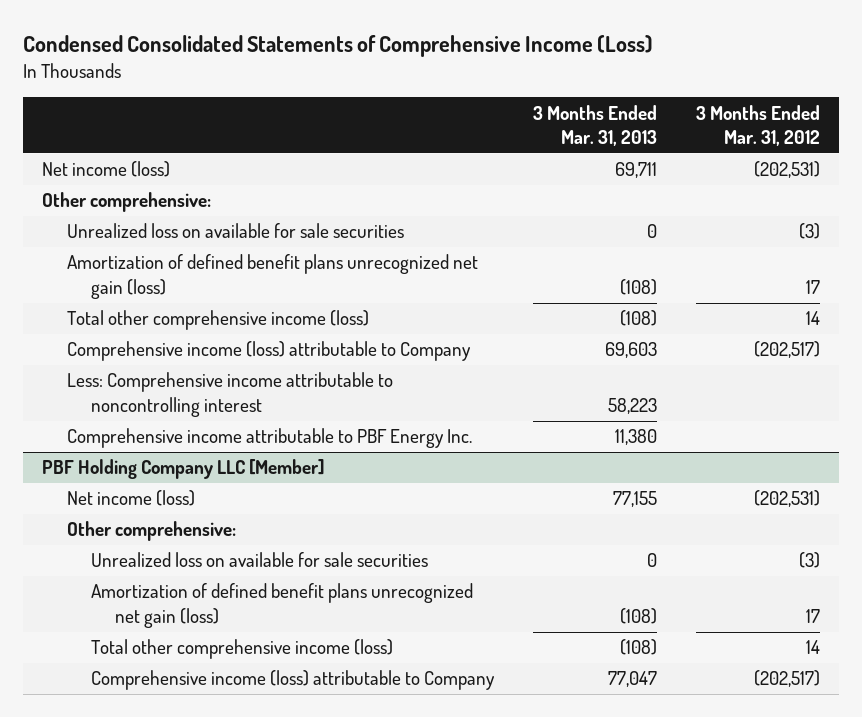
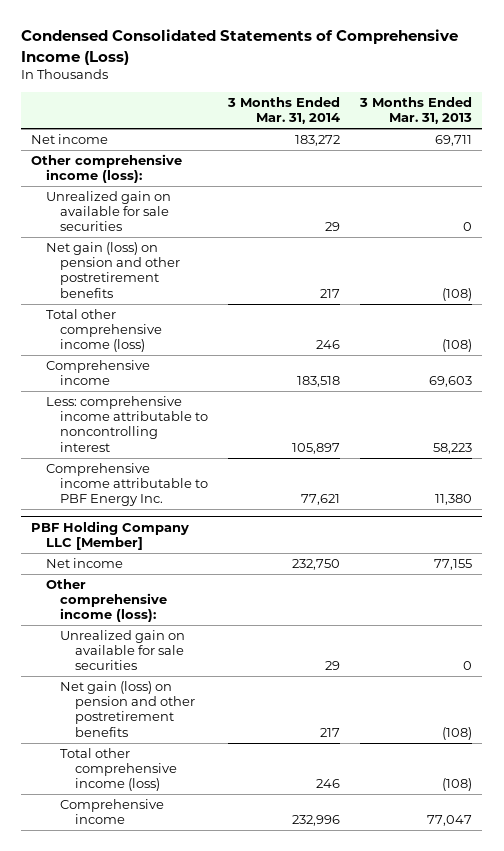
[695,104,820,147] 3 Months Ended Mar. 31, 2012 -> none
none -> [227,97,341,125] 3 Months Ended Mar. 31, 2014
[66,254,478,300] Amortization of defined benefit plans unrecognized net gain (loss) -> none
[42,161,171,178] Net income (loss) -> [31,134,109,145] Net income
[42,192,212,213] Other comprehensive: -> [31,154,183,184] Other comprehensive income (loss):
[66,223,404,239] Unrealized loss on available for sale securities -> [45,191,171,232] Unrealized gain on available for sale securities
none -> [45,242,181,298] Net gain (loss) on pension and other postretirement benefits
[66,341,471,362] Comprehensive income (loss) attributable to Company -> [45,360,150,386] Comprehensive income
[66,372,393,418] Less: Comprehensive income attributable to noncontrolling interest -> [45,396,209,452] Less: comprehensive income attributable to noncontrolling interest
[90,583,473,629] Amortization of defined benefit plans unrecognized net gain (loss) -> none
[66,490,195,507] Net income (loss) -> [45,558,123,569] Net income
[66,521,236,542] Other comprehensive: -> [45,579,168,623] Other comprehensive income (loss):
[90,552,428,568] Unrealized loss on available for sale securities -> [60,630,186,671] Unrealized gain on available for sale securities
none -> [60,681,195,737] Net gain (loss) on pension and other postretirement benefits
[90,670,495,691] Comprehensive income (loss) attributable to Company -> [60,799,165,825] Comprehensive income

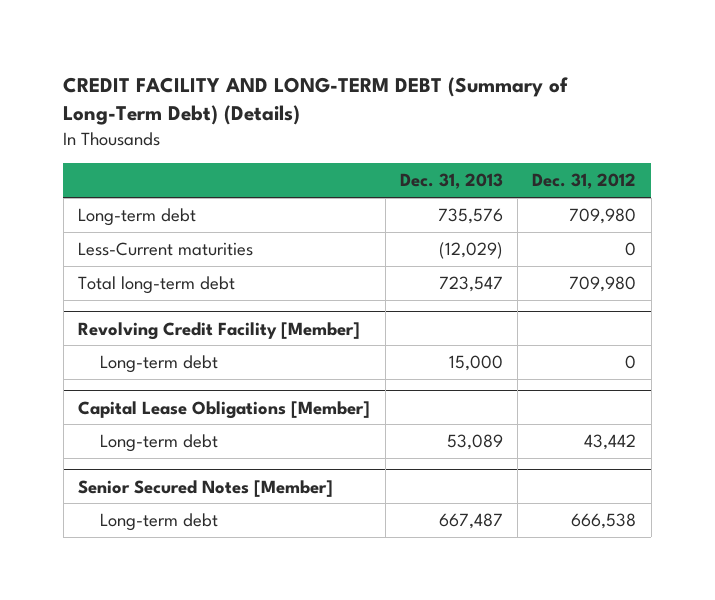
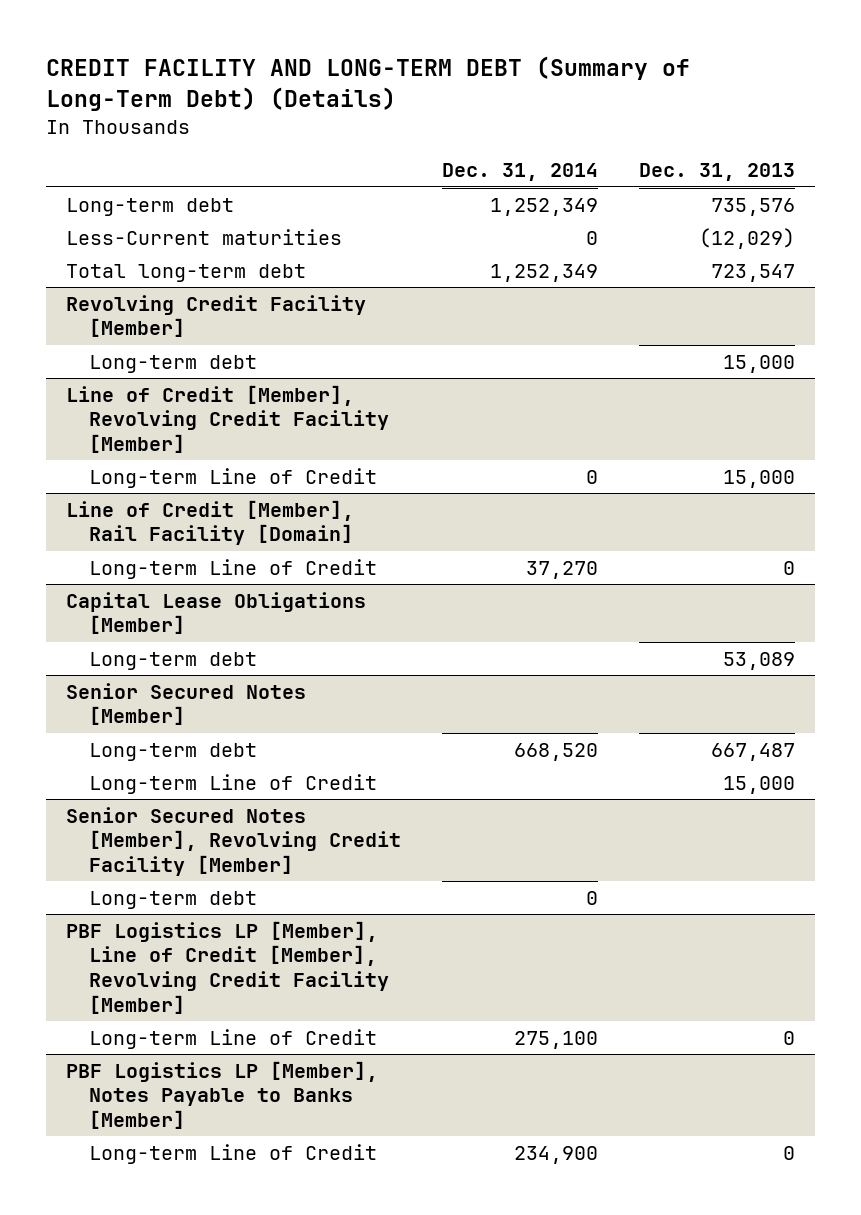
[532,173,637,190] Dec. 31, 2012 -> none
none -> [442,163,599,182] Dec. 31, 2014
none -> [66,384,390,453] Line of Credit [Member], Revolving Credit Facility [Member]
none -> [89,467,378,488] Long-term Line of Credit
none -> [66,499,355,546] Line of Credit [Member], Rail Facility [Domain]
none -> [89,558,378,579] Long-term Line of Credit
none -> [89,773,378,794] Long-term Line of Credit
none -> [66,806,402,876] Senior Secured Notes [Member], Revolving Credit Facility [Member]
none -> [89,890,258,909] Long-term debt
none -> [66,920,390,1014] PBF Logistics LP [Member], Line of Credit [Member], Revolving Credit Facility [Member]
none -> [89,1028,378,1049] Long-term Line of Credit
none -> [66,1060,379,1129] PBF Logistics LP [Member], Notes Payable to Banks [Member]
none -> [89,1143,378,1164] Long-term Line of Credit

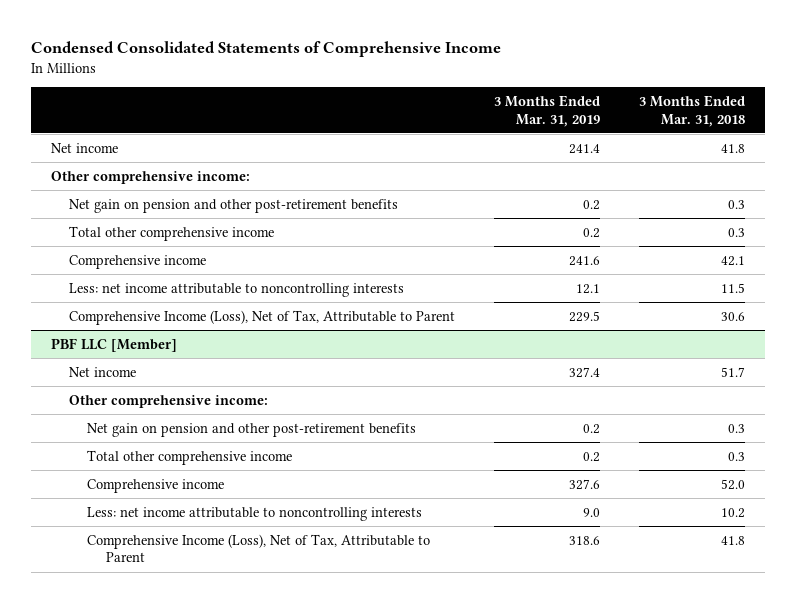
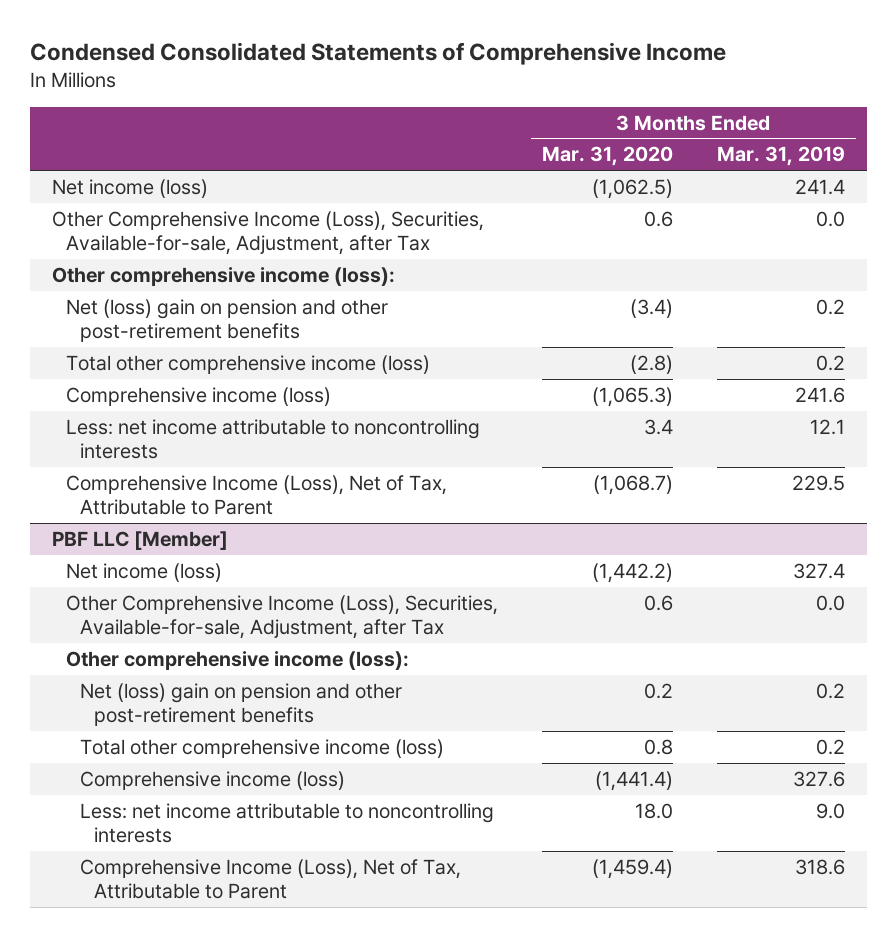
[639,95,746,127] 3 Months Ended Mar. 31, 2018 -> none
none -> [541,146,673,167] Mar. 31, 2020
[50,142,118,153] Net income -> [51,178,208,198] Net income (loss)
none -> [51,210,484,256] Other Comprehensive Income (Loss), Securities, Available-for-sale, Adjustment, after Tax
[50,170,250,184] Other comprehensive income: -> [51,266,395,286] Other comprehensive income (loss):
[68,198,398,213] Net gain on pension and other post-retirement benefits -> [65,298,388,343] Net (loss) gain on pension and other post-retirement benefits
[68,225,274,241] Total other comprehensive income -> [65,354,430,374] Total other comprehensive income (loss)
[68,254,206,269] Comprehensive income -> [65,386,331,406] Comprehensive income (loss)
[68,366,136,377] Net income -> [65,562,222,582] Net income (loss)
none -> [65,594,498,640] Other Comprehensive Income (Loss), Securities, Available-for-sale, Adjustment, after Tax
[68,394,268,408] Other comprehensive income: -> [65,650,409,670] Other comprehensive income (loss):
[87,422,417,437] Net gain on pension and other post-retirement benefits -> [79,682,402,727] Net (loss) gain on pension and other post-retirement benefits
[87,449,293,465] Total other comprehensive income -> [79,738,444,758] Total other comprehensive income (loss)
[87,478,225,493] Comprehensive income -> [79,770,345,790] Comprehensive income (loss)

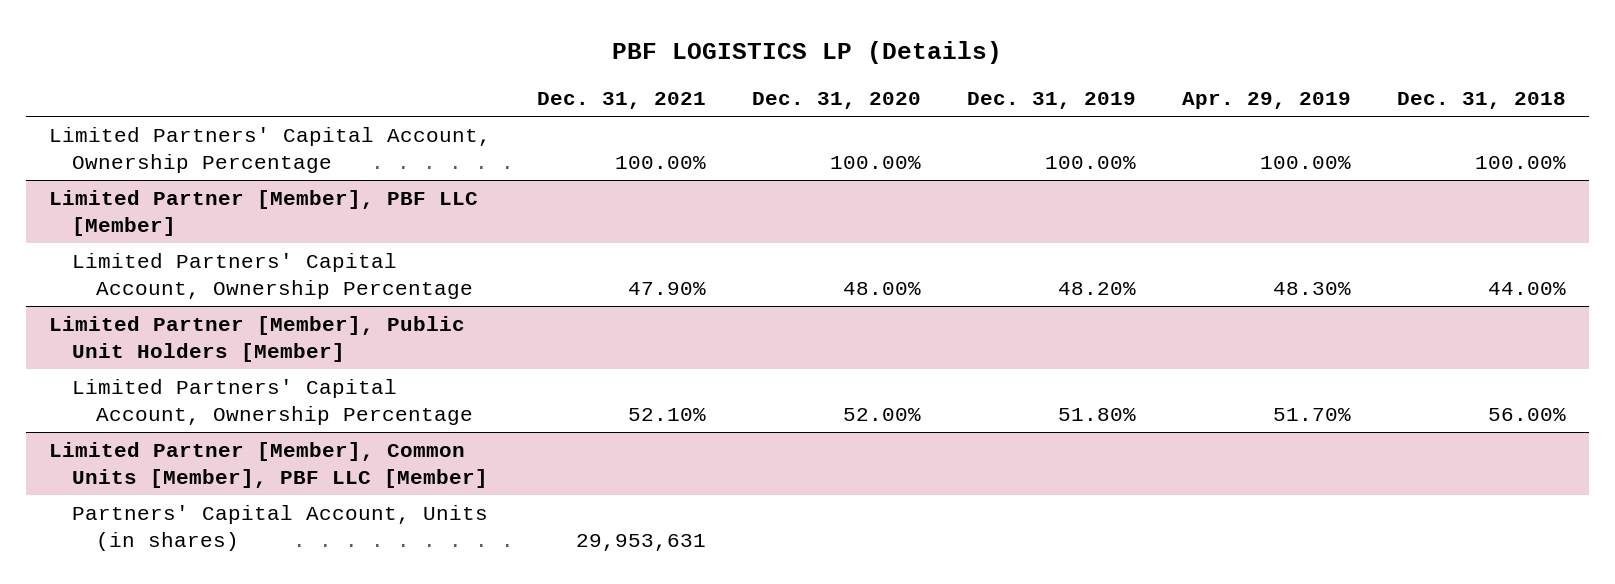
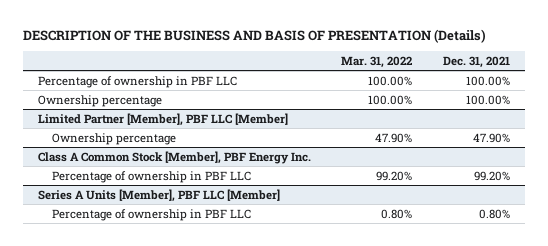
[612,40,1003,64] PBF LOGISTICS LP (Details) -> [22,29,486,44] DESCRIPTION OF THE BUSINESS AND BASIS OF PRESENTATION (Details)
[751,91,921,109] Dec. 31, 2020 -> none
[966,91,1136,109] Dec. 31, 2019 -> none
[1181,91,1351,109] Apr. 29, 2019 -> none
[1397,91,1567,109] Dec. 31, 2018 -> none
none -> [341,55,413,68] Mar. 31, 2022
none -> [37,75,237,88] Percentage of ownership in PBF LLC
[48,127,491,174] Limited Partners' Capital Account, Ownership Percentage -> [37,94,162,107] Ownership percentage
[48,316,465,363] Limited Partner [Member], Public Unit Holders [Member] -> none
[72,379,473,426] Limited Partners' Capital Account, Ownership Percentage -> none
[48,442,489,489] Limited Partner [Member], Common Units [Member], PBF LLC [Member] -> none
[72,505,489,552] Partners' Capital Account, Units (in shares) -> none
[72,253,473,300] Limited Partners' Capital Account, Ownership Percentage -> [51,132,176,145] Ownership percentage
none -> [37,150,311,164] Class A Common Stock [Member], PBF Energy Inc.
none -> [51,170,251,183] Percentage of ownership in PBF LLC
none -> [37,188,280,202] Series A Units [Member], PBF LLC [Member]
none -> [51,208,251,221] Percentage of ownership in PBF LLC

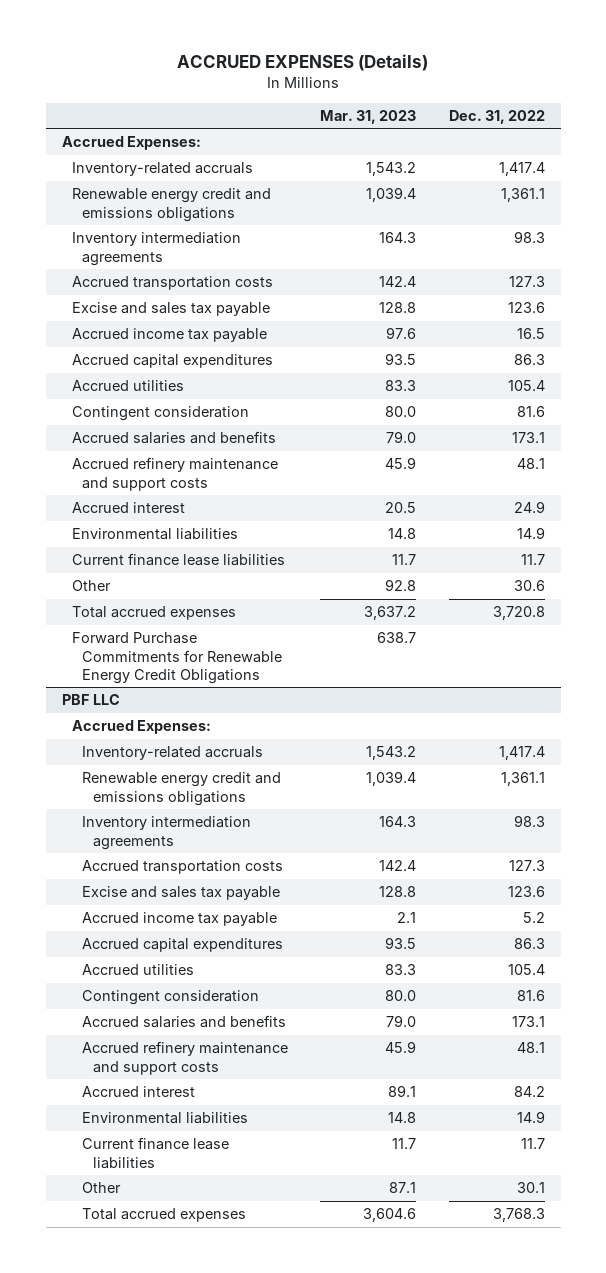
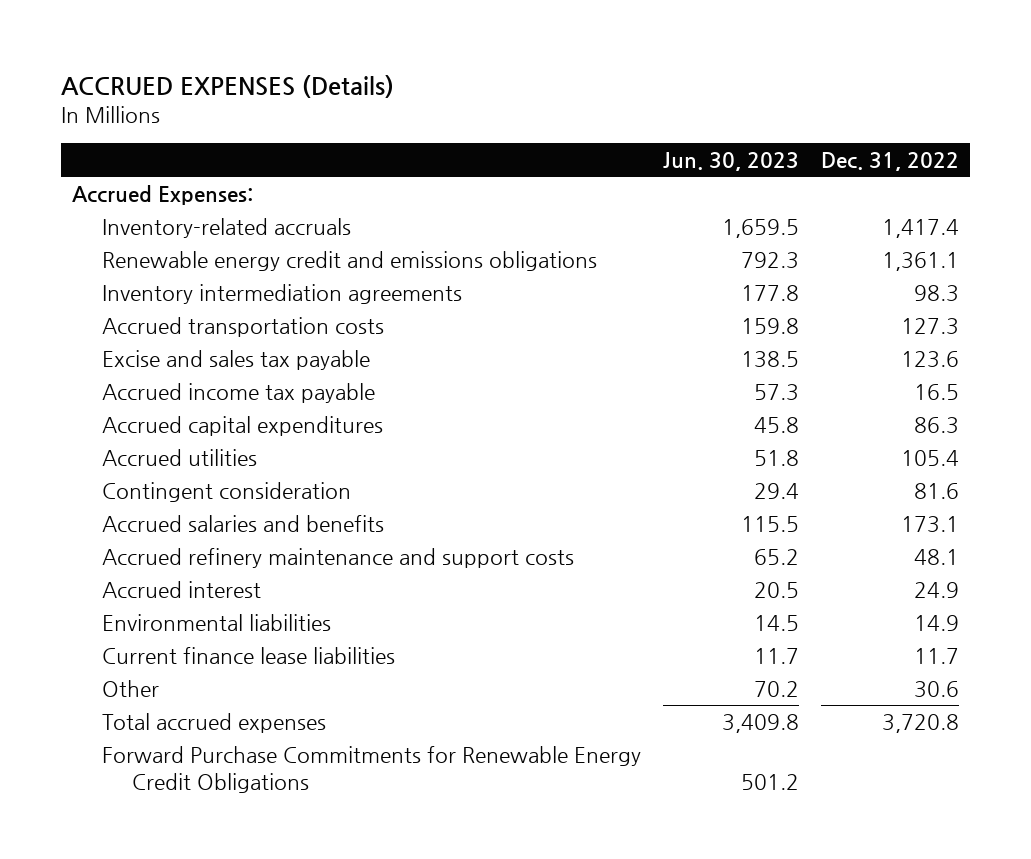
[320,109,417,124] Mar. 31, 2023 -> none
none -> [663,151,800,171] Jun. 30, 2023
[61,694,120,706] PBF LLC -> none
[72,720,212,735] Accrued Expenses: -> none
[82,746,264,761] Inventory-related accruals -> none
[82,772,282,806] Renewable energy credit and emissions obligations -> none
[82,816,252,850] Inventory intermediation agreements -> none
[82,860,284,875] Accrued transportation costs -> none
[82,886,281,901] Excise and sales tax payable -> none
[82,912,278,927] Accrued income tax payable -> none
[82,938,284,953] Accrued capital expenditures -> none
[82,964,195,976] Accrued utilities -> none
[82,990,260,1006] Contingent consideration -> none
[82,1015,287,1029] Accrued salaries and benefits -> none
[82,1041,289,1075] Accrued refinery maintenance and support costs -> none
[82,1086,196,1098] Accrued interest -> none
[82,1112,249,1125] Environmental liabilities -> none
[82,1137,230,1169] Current finance lease liabilities -> none
[82,1182,122,1194] Other -> none
[82,1208,247,1223] Total accrued expenses -> none

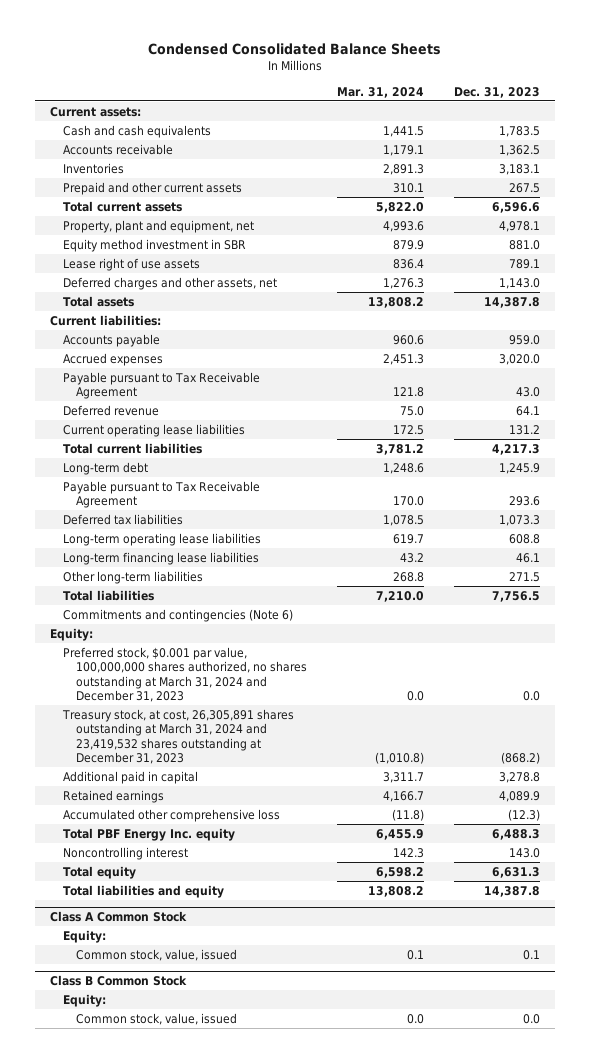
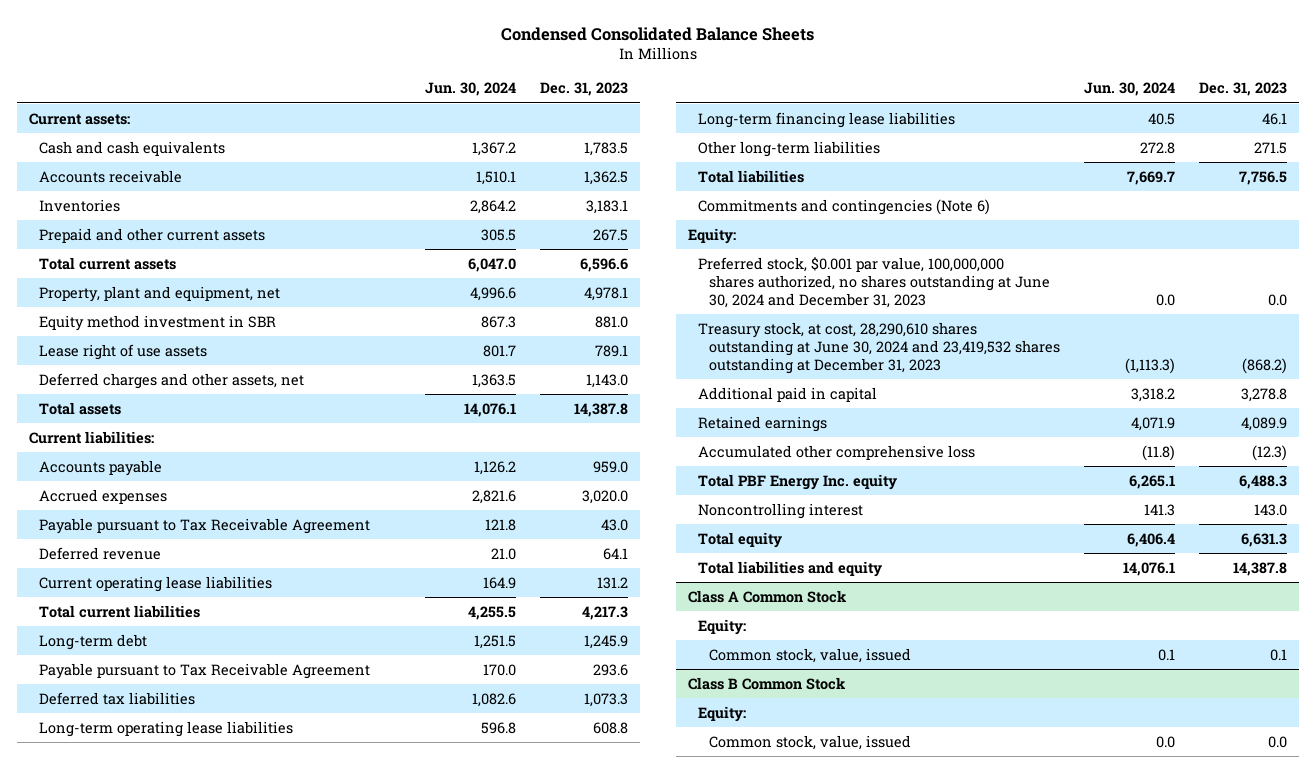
[337,86,425,98] Mar. 31, 2024 -> none
none -> [424,82,516,97] Jun. 30, 2024
[63,646,308,703] Preferred stock, $0.001 par value, 100,000,000 shares authorized, no shares outstanding at March 31, 2024 and December 31, 2023 -> [698,256,1050,309] Preferred stock, $0.001 par value, 100,000,000 shares authorized, no shares outstanding at June 30, 2024 and December 31, 2023
[62,708,295,765] Treasury stock, at cost, 26,305,891 shares outstanding at March 31, 2024 and 23,419,532 shares outstanding at December 31, 2023 -> [698,321,1060,375] Treasury stock, at cost, 28,290,610 shares outstanding at June 30, 2024 and 23,419,532 shares outstanding at December 31, 2023

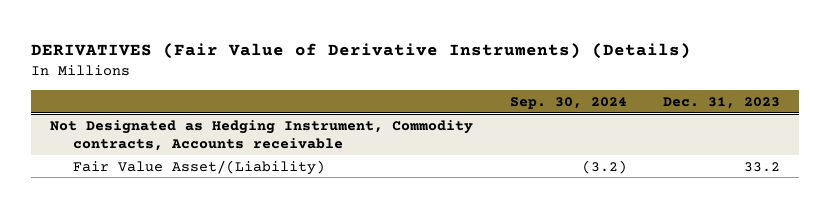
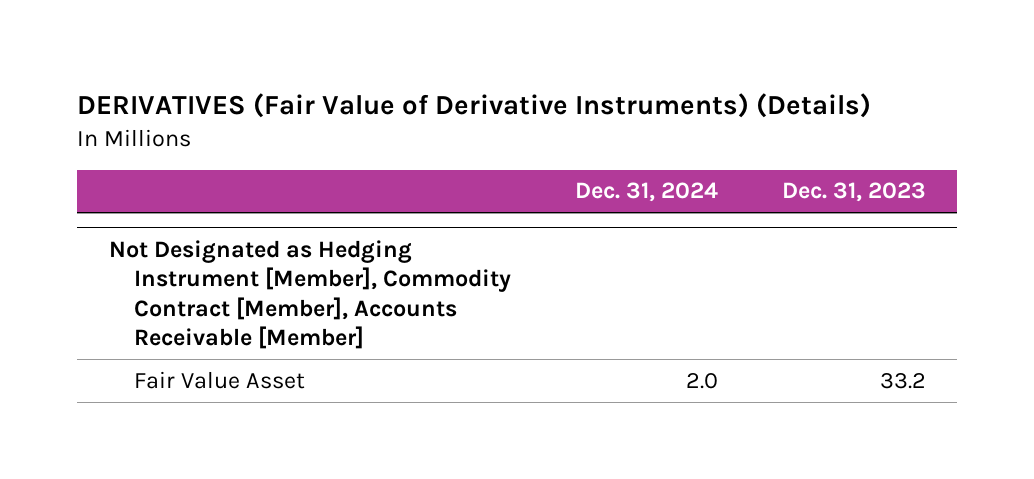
[509,97,627,110] Sep. 30, 2024 -> none
none -> [574,182,718,203] Dec. 31, 2024
[49,119,473,152] Not Designated as Hedging Instrument, Commodity contracts, Accounts receivable -> [108,239,512,350] Not Designated as Hedging Instrument [Member], Commodity Contract [Member], Accounts Receivable [Member]
[72,159,325,175] Fair Value Asset/(Liability) -> [134,370,306,389] Fair Value Asset

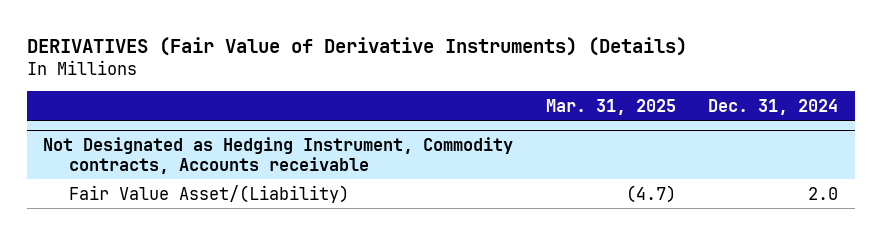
[781,182,926,203] Dec. 31, 2023 -> none
none -> [545,98,676,115] Mar. 31, 2025
[108,239,512,350] Not Designated as Hedging Instrument [Member], Commodity Contract [Member], Accounts Receivable [Member] -> [43,137,514,174] Not Designated as Hedging Instrument, Commodity contracts, Accounts receivable
[134,370,306,389] Fair Value Asset -> [69,184,350,203] Fair Value Asset/(Liability)

